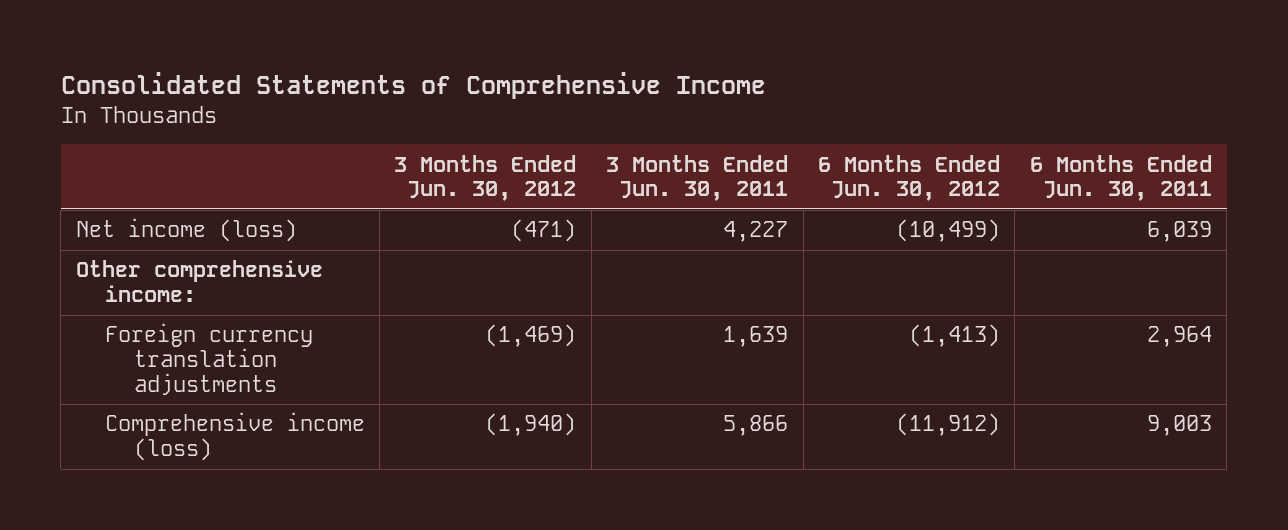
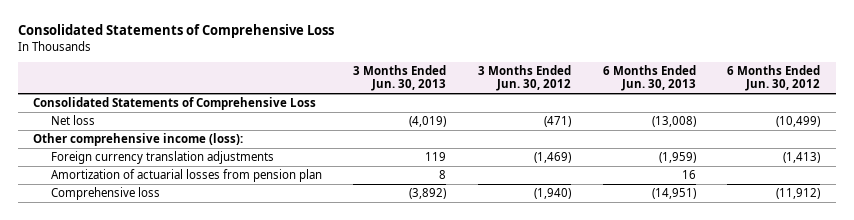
[60,72,766,100] Consolidated Statements of Comprehensive Income -> [17,24,334,39] Consolidated Statements of Comprehensive Loss
[606,154,789,202] 3 Months Ended Jun. 30, 2011 -> none
[1029,154,1212,202] 6 Months Ended Jun. 30, 2011 -> none
none -> [353,64,447,92] 3 Months Ended Jun. 30, 2013
none -> [602,64,696,92] 6 Months Ended Jun. 30, 2013
none -> [33,96,317,110] Consolidated Statements of Comprehensive Loss
[75,218,297,243] Net income (loss) -> [50,114,95,125] Net loss
[75,260,323,303] Other comprehensive income: -> [33,132,244,146] Other comprehensive income (loss):
none -> [50,168,322,182] Amortization of actuarial losses from pension plan
[104,412,365,462] Comprehensive income (loss) -> [50,186,160,200] Comprehensive loss

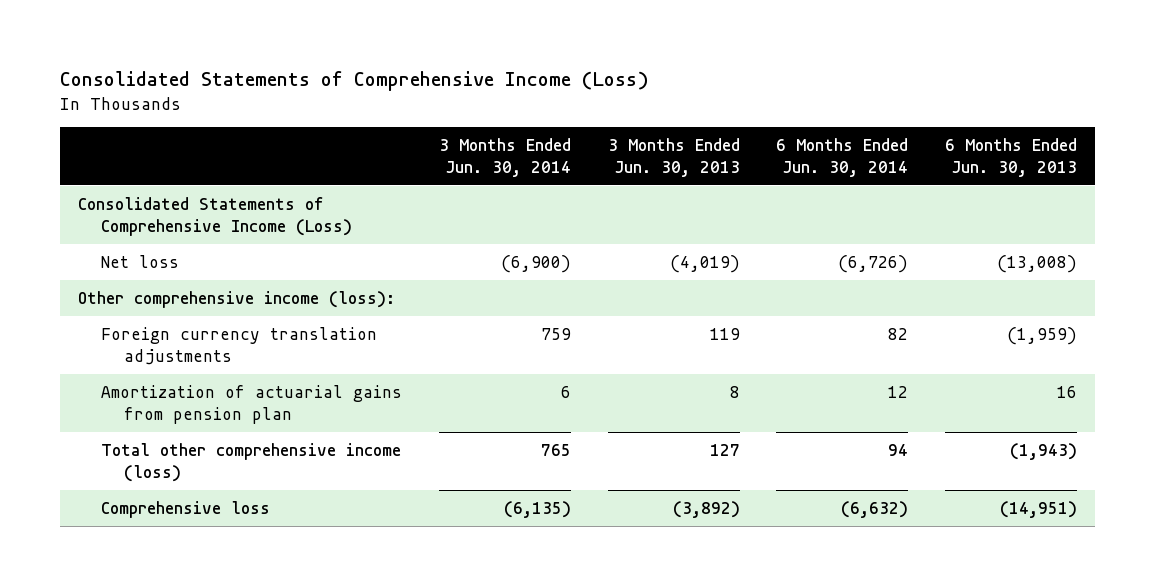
[17,24,334,39] Consolidated Statements of Comprehensive Loss -> [59,71,649,92] Consolidated Statements of Comprehensive Income (Loss)
[478,64,572,92] 3 Months Ended Jun. 30, 2012 -> none
[727,64,821,92] 6 Months Ended Jun. 30, 2012 -> none
none -> [438,137,571,177] 3 Months Ended Jun. 30, 2014
none -> [776,137,909,177] 6 Months Ended Jun. 30, 2014
[33,96,317,110] Consolidated Statements of Comprehensive Loss -> [77,196,353,236] Consolidated Statements of Comprehensive Income (Loss)
[50,168,322,182] Amortization of actuarial losses from pension plan -> [101,384,403,424] Amortization of actuarial gains from pension plan
none -> [101,442,402,482] Total other comprehensive income (loss)

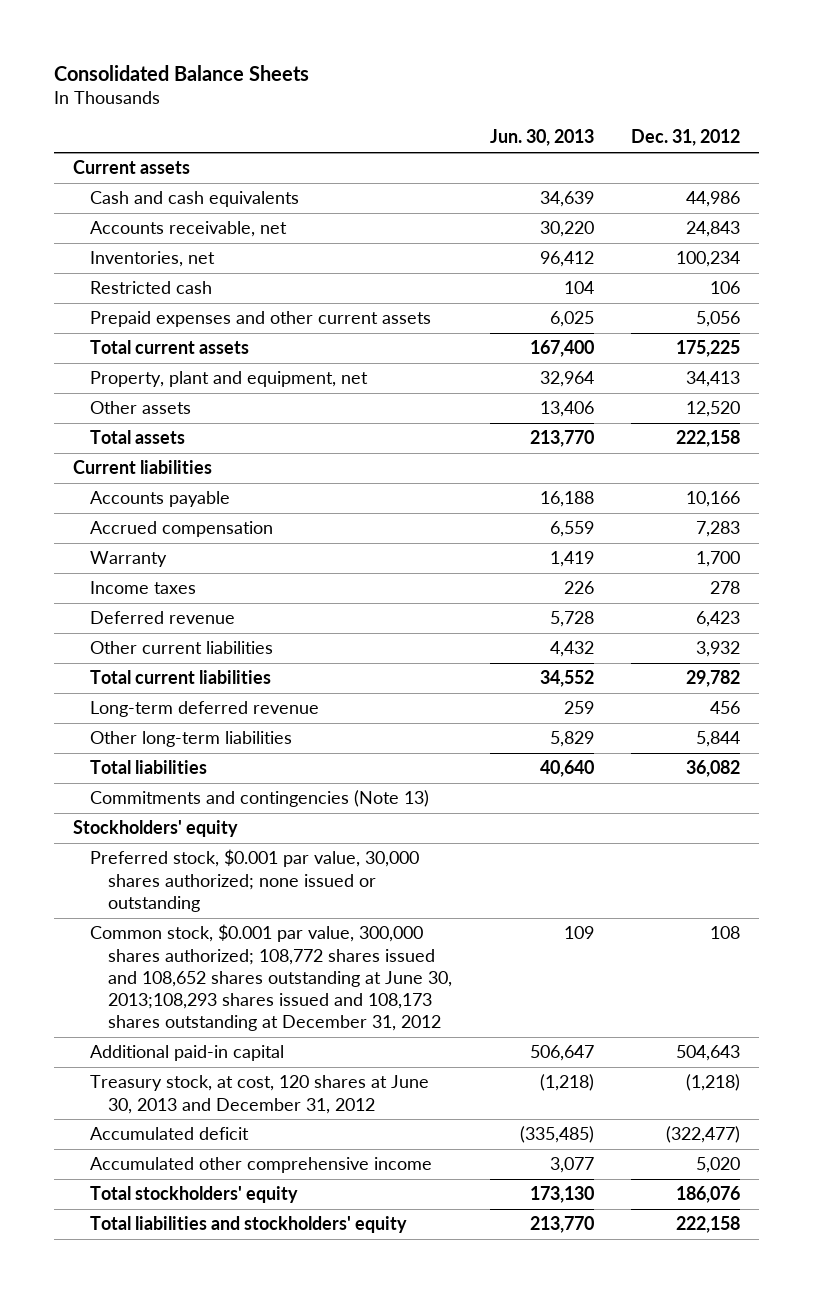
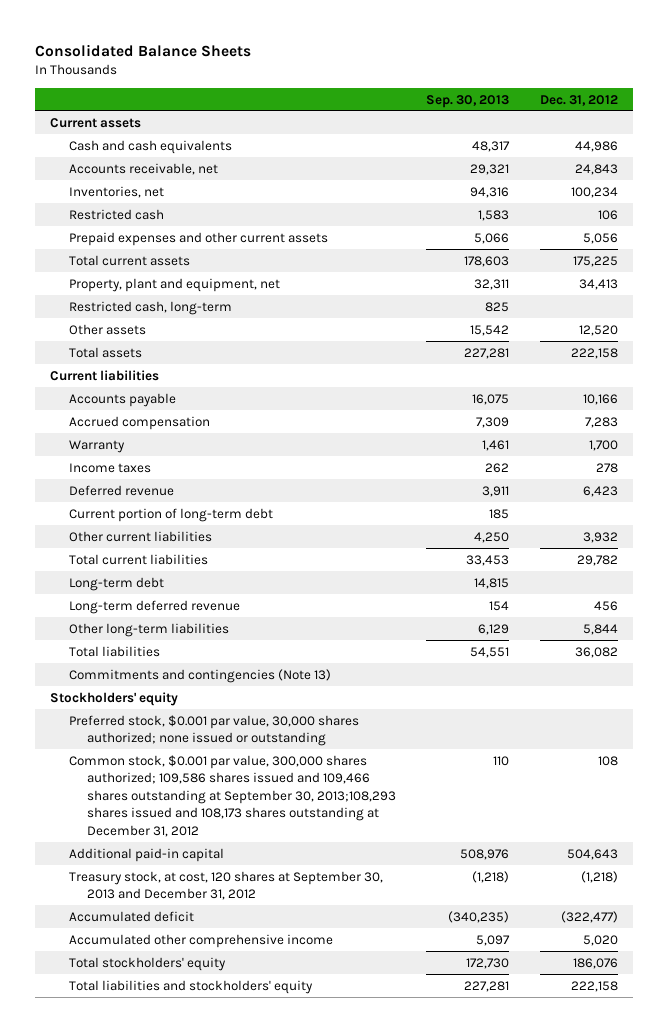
[489,129,594,147] Jun. 30, 2013 -> none
none -> [426,94,510,108] Sep. 30, 2013
none -> [68,300,232,315] Restricted cash, long-term
none -> [68,507,273,522] Current portion of long-term debt
none -> [68,576,164,591] Long-term debt
[90,924,452,1031] Common stock, $0.001 par value, 300,000 shares authorized; 108,772 shares issued and 108,652 shares outstanding at June 30, 2013;108,293 shares issued and 108,173 shares outstanding at December 31, 2012 -> [68,754,396,837] Common stock, $0.001 par value, 300,000 shares authorized; 109,586 shares issued and 109,466 shares outstanding at September 30, 2013;108,293 shares issued and 108,173 shares outstanding at December 31, 2012
[90,1075,430,1114] Treasury stock, at cost, 120 shares at June 30, 2013 and December 31, 2012 -> [68,870,383,901] Treasury stock, at cost, 120 shares at September 30, 2013 and December 31, 2012

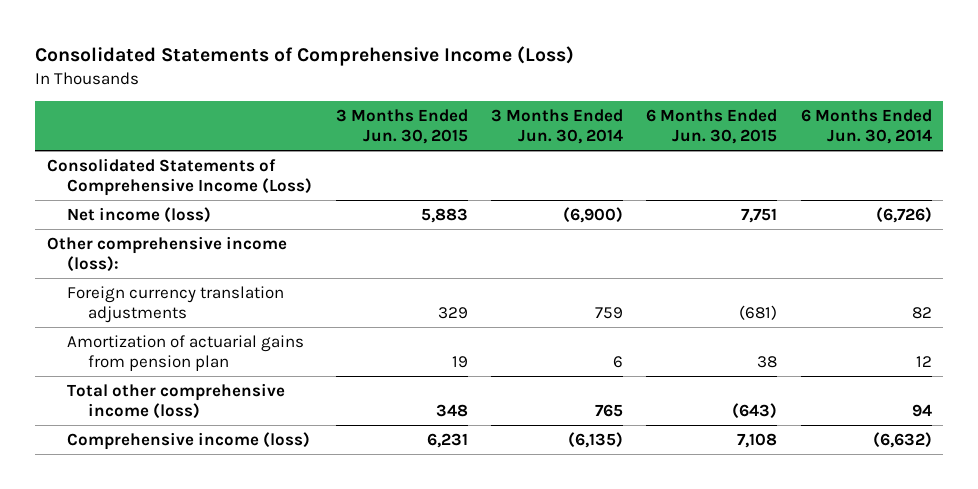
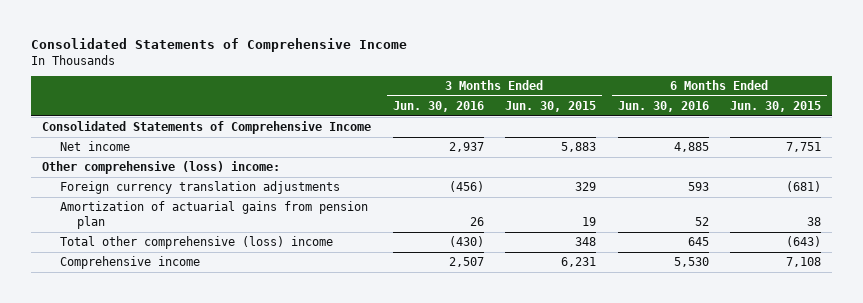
[34,46,574,67] Consolidated Statements of Comprehensive Income (Loss) -> [31,38,408,53] Consolidated Statements of Comprehensive Income
[491,109,624,145] 3 Months Ended Jun. 30, 2014 -> none
[800,109,932,145] 6 Months Ended Jun. 30, 2014 -> none
none -> [392,100,484,112] Jun. 30, 2016
none -> [617,100,709,112] Jun. 30, 2016
[46,157,313,196] Consolidated Statements of Comprehensive Income (Loss) -> [42,121,372,135] Consolidated Statements of Comprehensive Income
[67,206,212,223] Net income (loss) -> [59,141,130,152] Net income
[46,235,287,272] Other comprehensive income (loss): -> [42,161,281,175] Other comprehensive (loss) income:
[67,382,286,419] Total other comprehensive income (loss) -> [59,236,333,250] Total other comprehensive (loss) income
[67,431,311,450] Comprehensive income (loss) -> [59,256,200,270] Comprehensive income

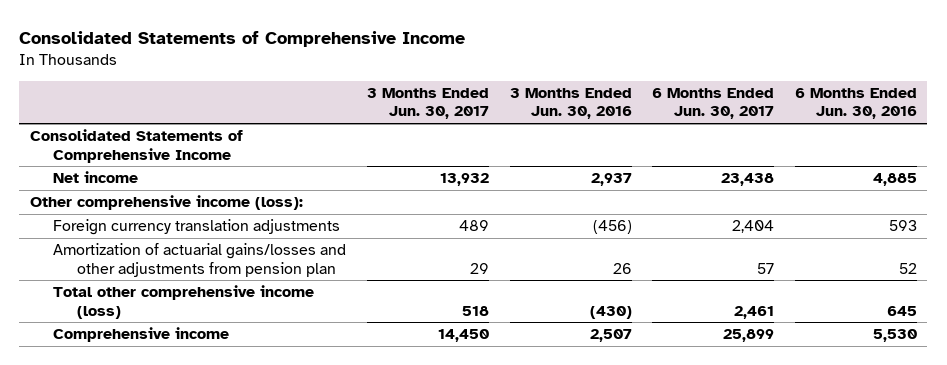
[505,100,597,112] Jun. 30, 2015 -> none
[730,100,822,112] Jun. 30, 2015 -> none
none -> [366,87,489,120] 3 Months Ended Jun. 30, 2017
none -> [652,87,775,120] 6 Months Ended Jun. 30, 2017
[42,161,281,175] Other comprehensive (loss) income: -> [29,195,303,211] Other comprehensive income (loss):
[59,201,368,229] Amortization of actuarial gains from pension plan -> [53,243,347,277] Amortization of actuarial gains/losses and other adjustments from pension plan
[59,236,333,250] Total other comprehensive (loss) income -> [53,285,315,319] Total other comprehensive income (loss)

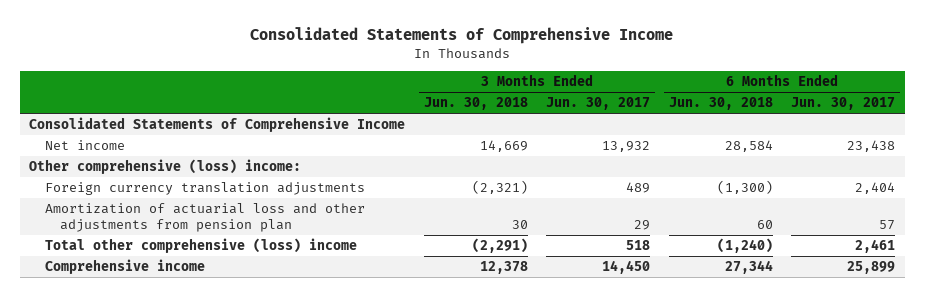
[509,87,632,120] 3 Months Ended Jun. 30, 2016 -> none
[795,87,918,120] 6 Months Ended Jun. 30, 2016 -> none
none -> [423,97,528,111] Jun. 30, 2018
none -> [668,97,773,111] Jun. 30, 2018
[29,195,303,211] Other comprehensive income (loss): -> [29,159,302,175] Other comprehensive (loss) income:
[53,243,347,277] Amortization of actuarial gains/losses and other adjustments from pension plan -> [44,203,365,232] Amortization of actuarial loss and other adjustments from pension plan
[53,285,315,319] Total other comprehensive income (loss) -> [44,238,357,254] Total other comprehensive (loss) income

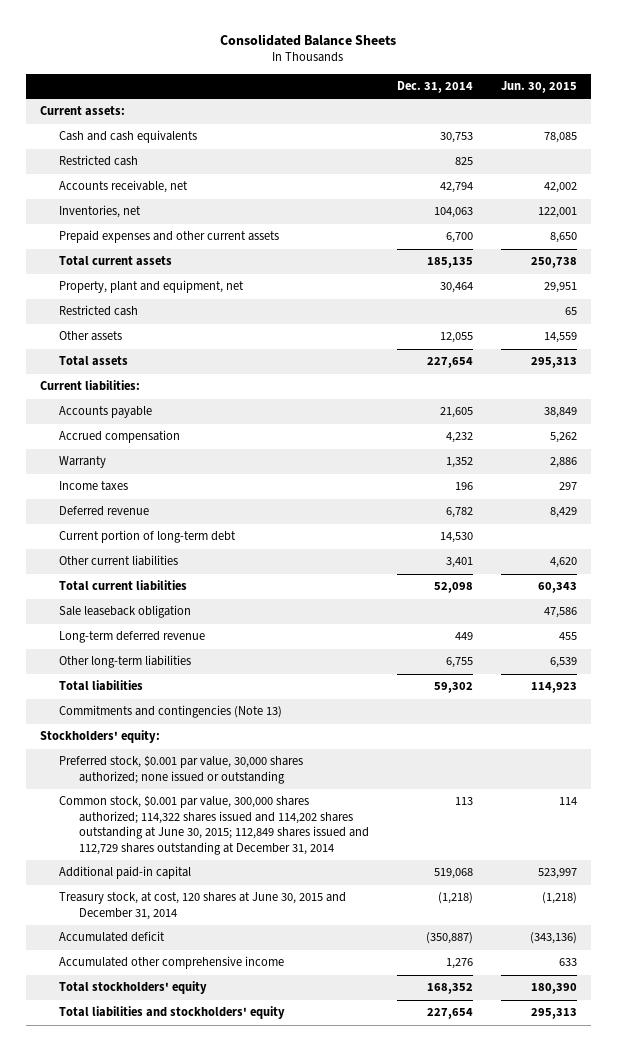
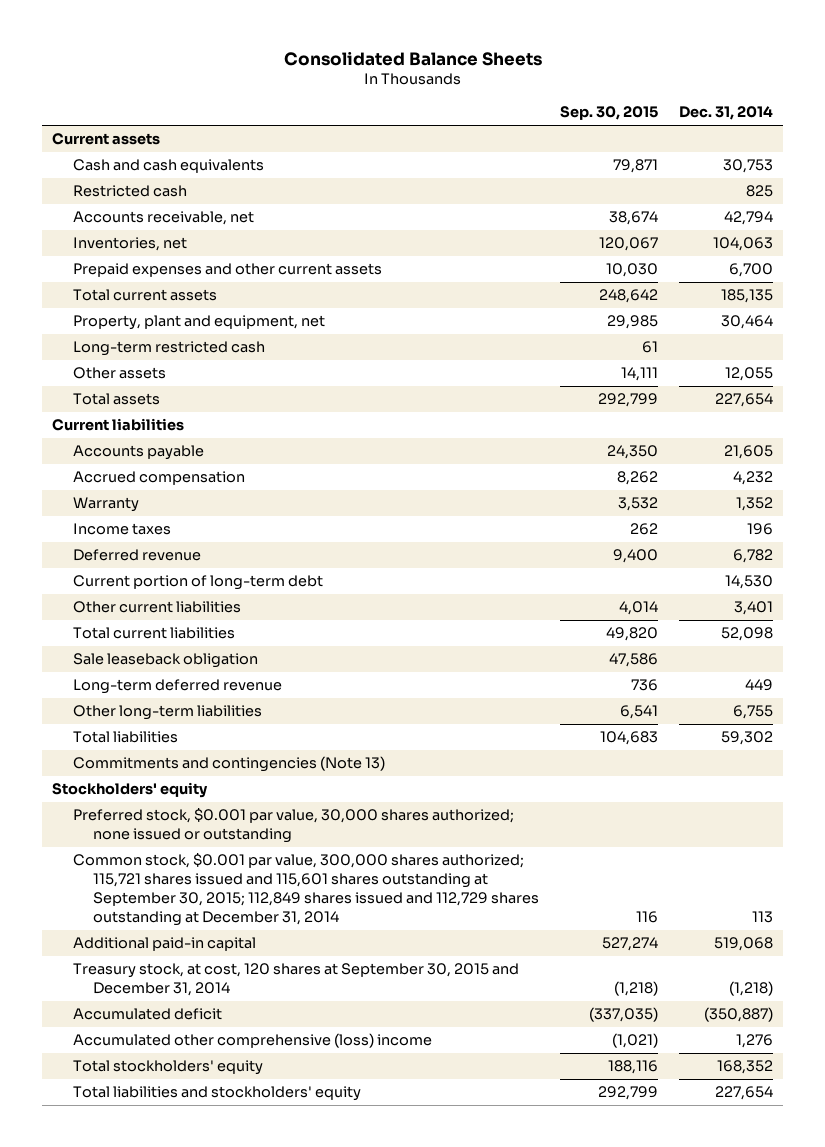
[500,81,577,94] Jun. 30, 2015 -> none
none -> [559,106,658,121] Sep. 30, 2015
[39,106,125,117] Current assets: -> [52,133,161,146] Current assets
[59,305,139,317] Restricted cash -> [72,341,265,357] Long-term restricted cash
[39,380,140,392] Current liabilities: -> [52,418,185,432] Current liabilities
[39,730,160,744] Stockholders' equity: -> [52,782,209,799] Stockholders' equity
[59,795,369,855] Common stock, $0.001 par value, 300,000 shares authorized; 114,322 shares issued and 114,202 shares outstanding at June 30, 2015; 112,849 shares issued and 112,729 shares outstanding at December 31, 2014 -> [72,853,539,927] Common stock, $0.001 par value, 300,000 shares authorized; 115,721 shares issued and 115,601 shares outstanding at September 30, 2015; 112,849 shares issued and 112,729 shares outstanding at December 31, 2014
[59,892,347,920] Treasury stock, at cost, 120 shares at June 30, 2015 and December 31, 2014 -> [72,963,519,997] Treasury stock, at cost, 120 shares at September 30, 2015 and December 31, 2014
[59,956,285,970] Accumulated other comprehensive income -> [72,1033,432,1049] Accumulated other comprehensive (loss) income

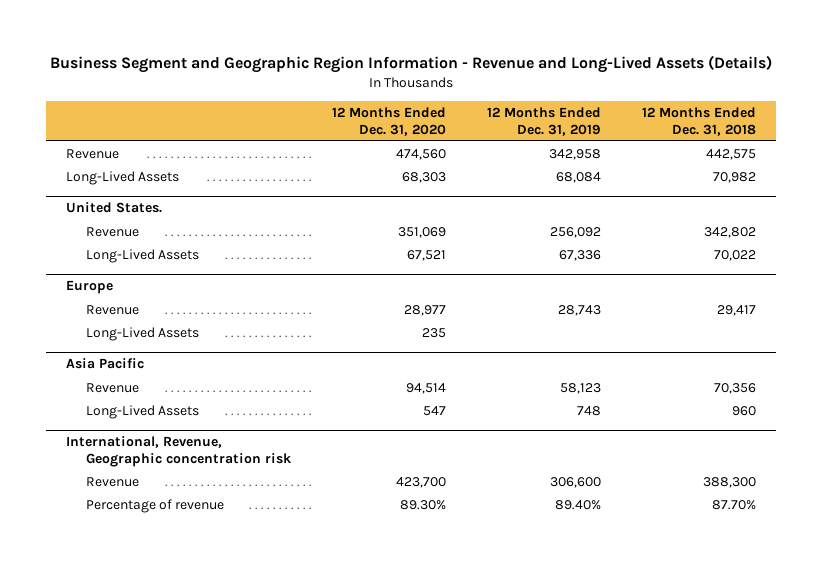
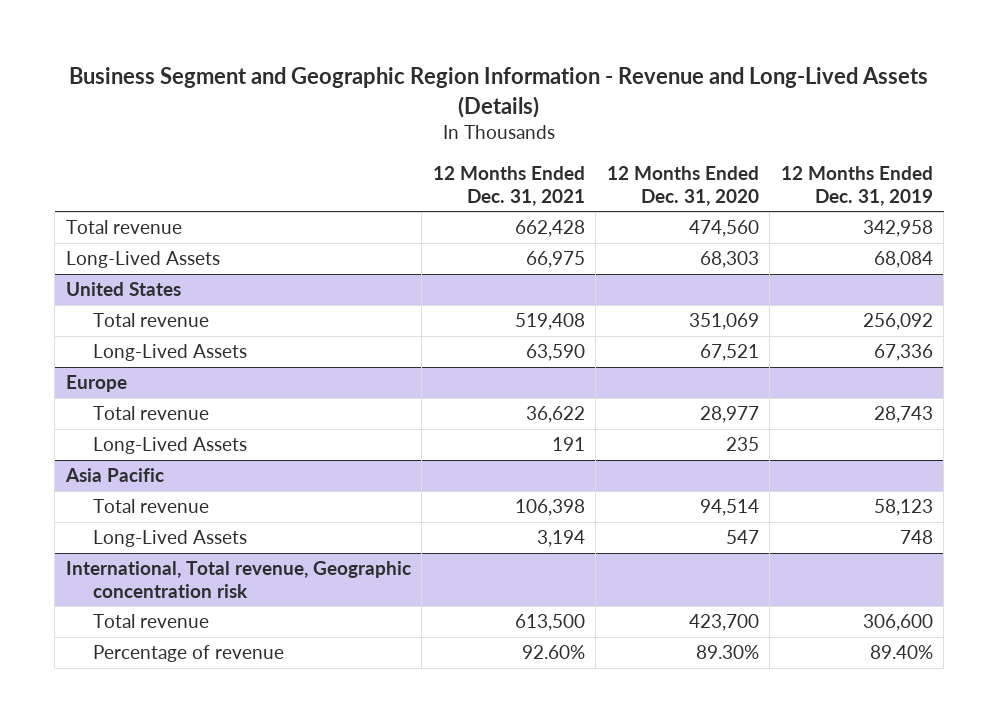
[641,107,756,136] 12 Months Ended Dec. 31, 2018 -> none
none -> [432,166,585,206] 12 Months Ended Dec. 31, 2021
[66,149,120,160] Revenue -> [65,220,182,235] Total revenue
[66,202,163,214] United States. -> [65,282,181,297] United States
[86,227,140,238] Revenue -> [93,313,210,328] Total revenue
[86,305,140,316] Revenue -> [93,406,210,421] Total revenue
[86,383,140,394] Revenue -> [93,499,210,514] Total revenue
[66,436,293,467] International, Revenue, Geographic concentration risk -> [65,561,411,598] International, Total revenue, Geographic concentration risk
[86,477,140,488] Revenue -> [93,614,210,629] Total revenue

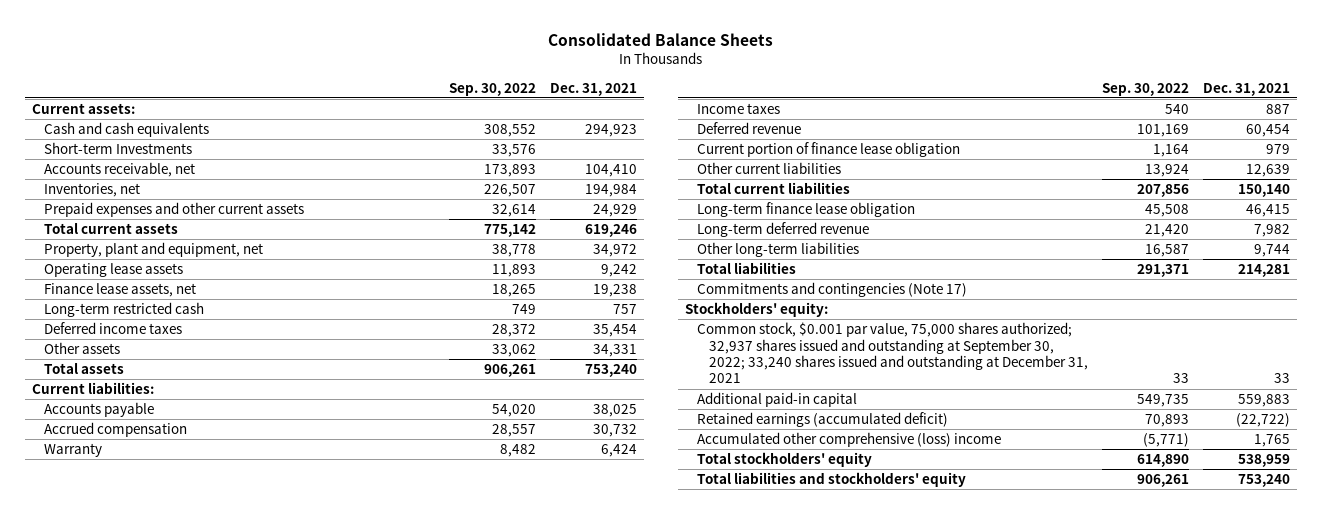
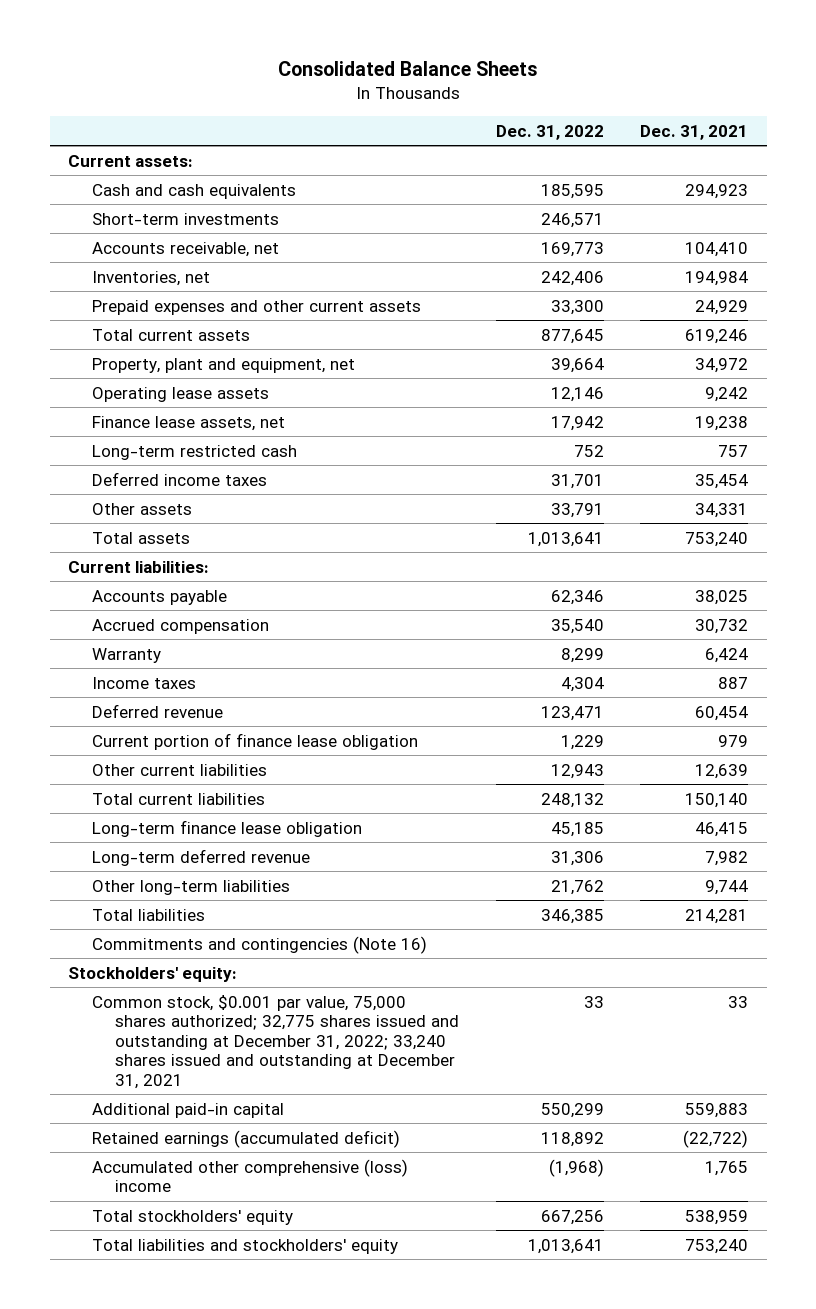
[449,82,537,96] Sep. 30, 2022 -> none
none -> [495,124,604,140] Dec. 31, 2022
[44,142,193,155] Short-term Investments -> [91,212,279,225] Short-term investments
[696,282,967,298] Commitments and contingencies (Note 17) -> [91,935,427,954] Commitments and contingencies (Note 16)
[696,322,1089,384] Common stock, $0.001 par value, 75,000 shares authorized; 32,937 shares issued and outstanding at September 30, 2022; 33,240 shares issued and outstanding at December 31, 2021 -> [91,994,460,1089] Common stock, $0.001 par value, 75,000 shares authorized; 32,775 shares issued and outstanding at December 31, 2022; 33,240 shares issued and outstanding at December 31, 2021

